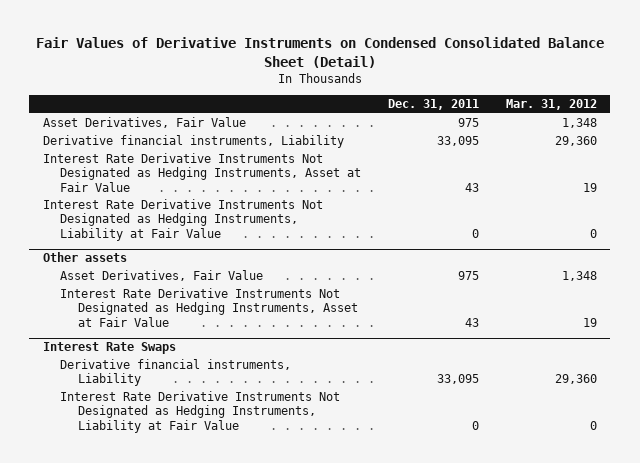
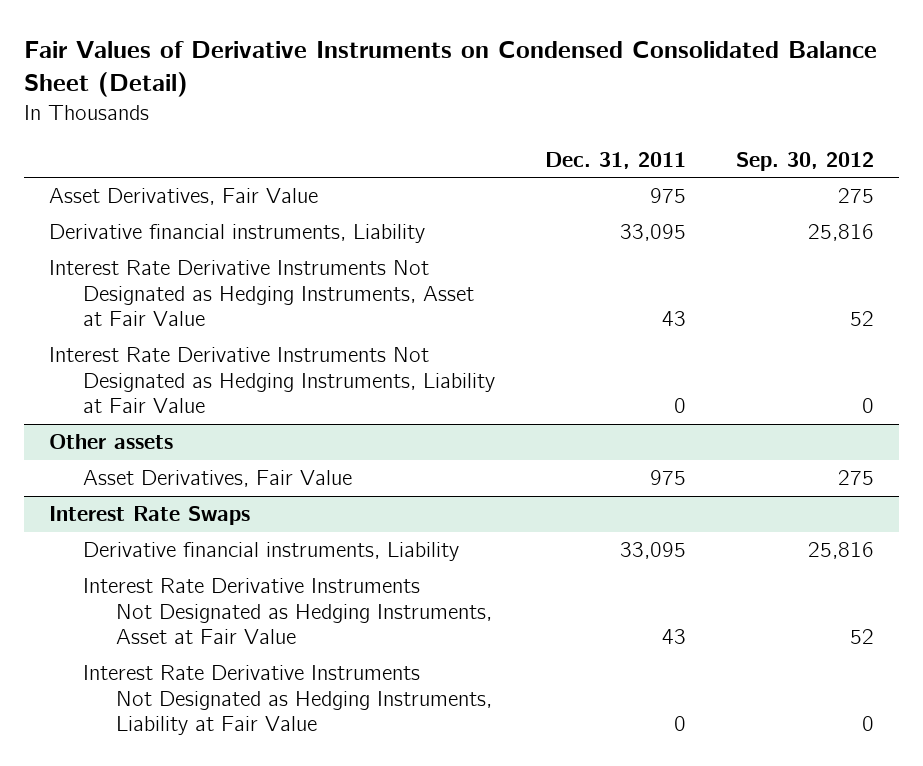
[505,99,597,111] Mar. 31, 2012 -> none
none -> [735,151,874,171] Sep. 30, 2012
[60,288,359,327] Interest Rate Derivative Instruments Not Designated as Hedging Instruments, Asset at Fair Value -> none
none -> [82,578,492,645] Interest Rate Derivative Instruments Not Designated as Hedging Instruments, Asset at Fair Value

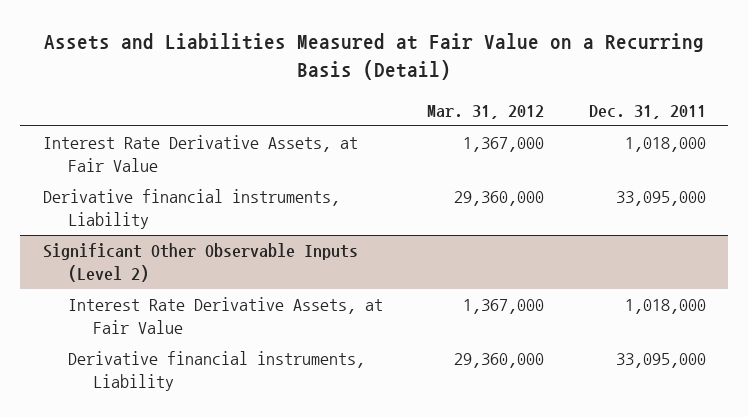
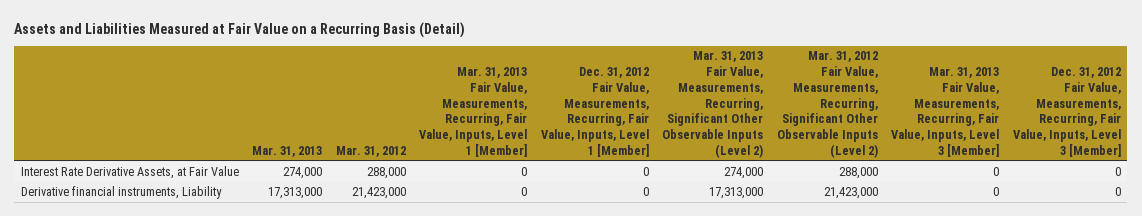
[588,104,706,119] Dec. 31, 2011 -> none
none -> [252,145,323,157] Mar. 31, 2013
none -> [419,67,528,157] Mar. 31, 2013 Fair Value, Measurements, Recurring, Fair Value, Inputs, Level 1 [Member]
none -> [540,67,649,157] Dec. 31, 2012 Fair Value, Measurements, Recurring, Fair Value, Inputs, Level 1 [Member]
none -> [662,51,764,158] Mar. 31, 2013 Fair Value, Measurements, Recurring, Significant Other Observable Inputs (Level 2)
none -> [776,51,878,158] Mar. 31, 2012 Fair Value, Measurements, Recurring, Significant Other Observable Inputs (Level 2)
none -> [891,67,1000,157] Mar. 31, 2013 Fair Value, Measurements, Recurring, Fair Value, Inputs, Level 3 [Member]
none -> [1012,67,1121,157] Dec. 31, 2012 Fair Value, Measurements, Recurring, Fair Value, Inputs, Level 3 [Member]
[42,243,358,282] Significant Other Observable Inputs (Level 2) -> none
[67,297,383,334] Interest Rate Derivative Assets, at Fair Value -> none
[67,351,365,391] Derivative financial instruments, Liability -> none
[463,137,545,153] 1,367,000 -> [366,167,406,180] 288,000
[454,191,545,207] 29,360,000 -> [351,187,406,200] 21,423,000

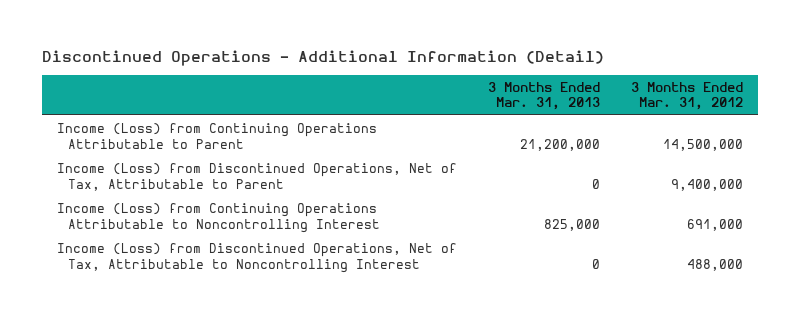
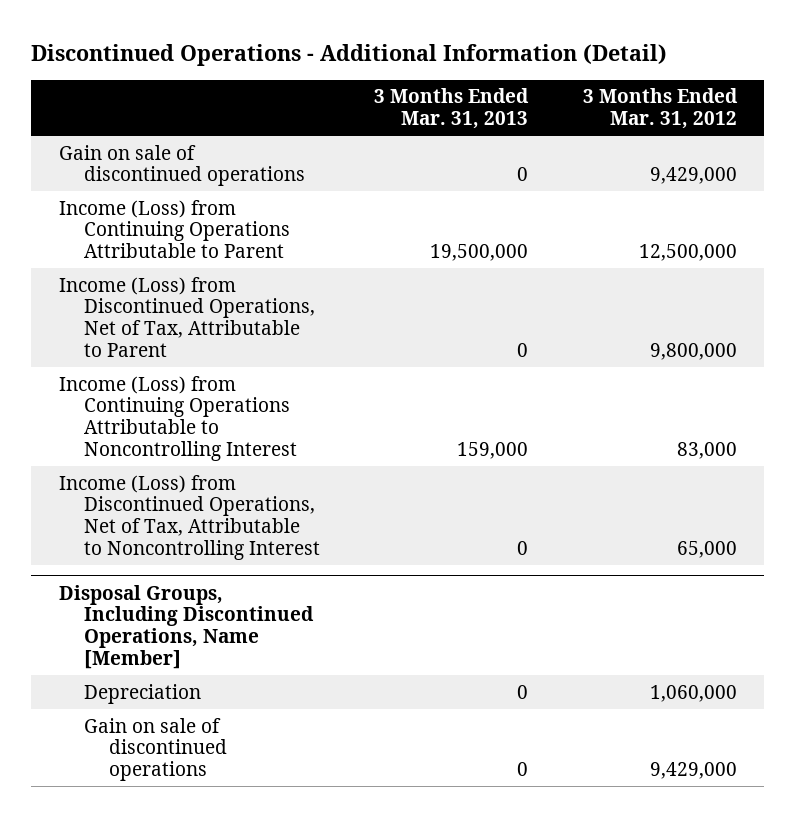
none -> [58,144,305,187] Gain on sale of discontinued operations
[520,138,601,151] 21,200,000 -> [430,244,529,262] 19,500,000
[662,138,743,151] 14,500,000 -> [639,244,738,262] 12,500,000
[670,178,743,191] 9,400,000 -> [650,343,738,361] 9,800,000
[544,218,601,231] 825,000 -> [457,442,529,460] 159,000
[686,218,743,231] 691,000 -> [677,442,738,460] 83,000
[686,258,743,271] 488,000 -> [677,541,738,559] 65,000
none -> [58,584,314,670] Disposal Groups, Including Discontinued Operations, Name [Member]
none -> [83,683,201,704] Depreciation
none -> [83,717,227,782] Gain on sale of discontinued operations

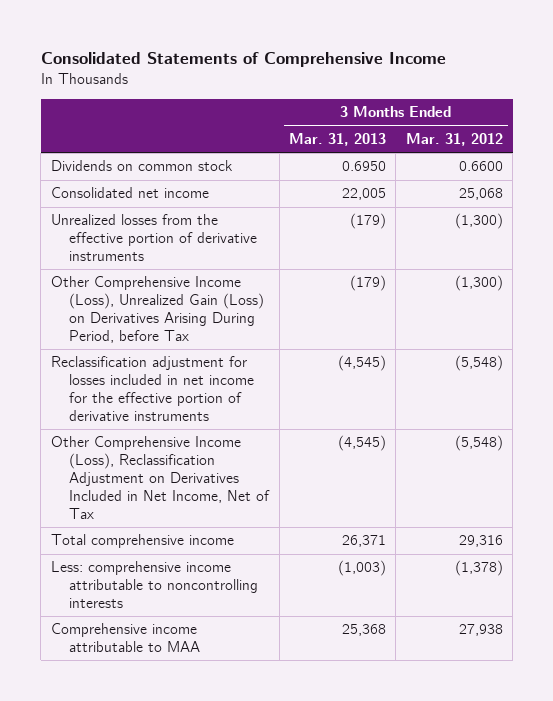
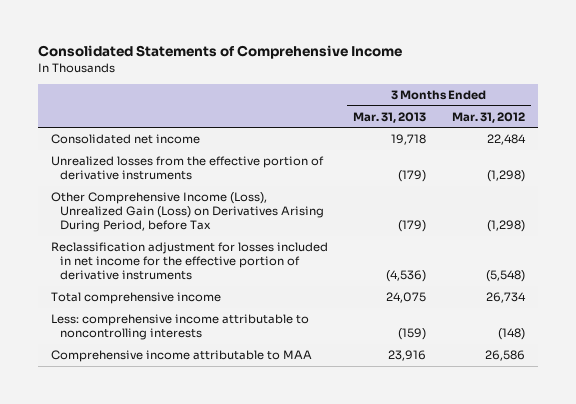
[50,160,233,172] Dividends on common stock -> none
[50,436,271,519] Other Comprehensive Income (Loss), Reclassification Adjustment on Derivatives Included in Net Income, Net of Tax -> none
[342,188,387,201] 22,005 -> [391,134,427,146] 19,718
[458,188,503,201] 25,068 -> [486,134,526,146] 22,484
[454,213,503,230] (1,300) -> [486,170,525,183] (1,298)
[454,275,503,292] (1,300) -> [486,220,525,233] (1,298)
[338,355,387,372] (4,545) -> [386,270,427,283] (4,536)
[342,535,387,548] 26,371 -> [386,292,427,304] 24,075
[458,535,503,548] 29,316 -> [485,292,526,304] 26,734
[338,560,387,577] (1,003) -> [398,328,427,341] (159)
[454,560,503,577] (1,378) -> [497,328,525,341] (148)
[342,624,387,637] 25,368 -> [388,350,427,362] 23,916
[458,624,503,637] 27,938 -> [484,350,525,362] 26,586

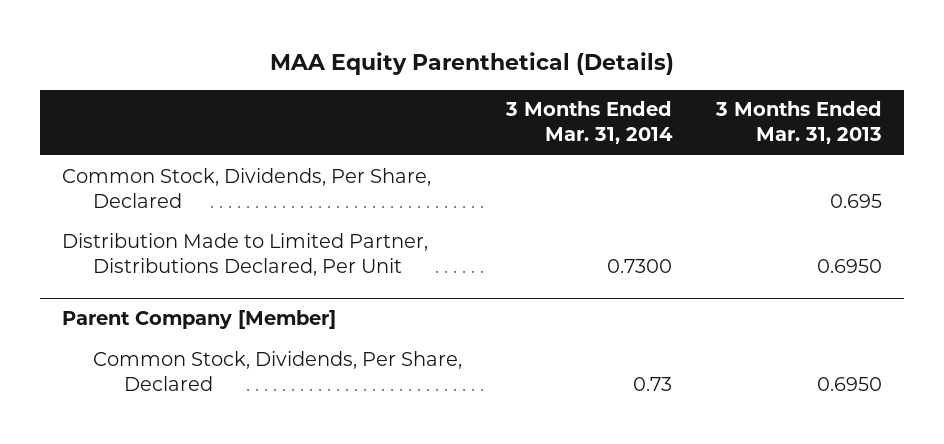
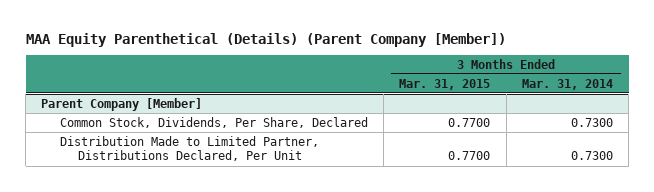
[269,52,674,76] MAA Equity Parenthetical (Details) -> [25,32,506,47] MAA Equity Parenthetical (Details) (Parent Company [Member])
[714,101,882,145] 3 Months Ended Mar. 31, 2013 -> none
none -> [399,78,491,90] Mar. 31, 2015
[62,167,432,208] Common Stock, Dividends, Per Share, Declared -> none
[62,232,429,276] Distribution Made to Limited Partner, Distributions Declared, Per Unit -> none
[632,376,672,391] 0.73 -> [571,117,614,127] 0.7300
none -> [59,135,319,162] Distribution Made to Limited Partner, Distributions Declared, Per Unit

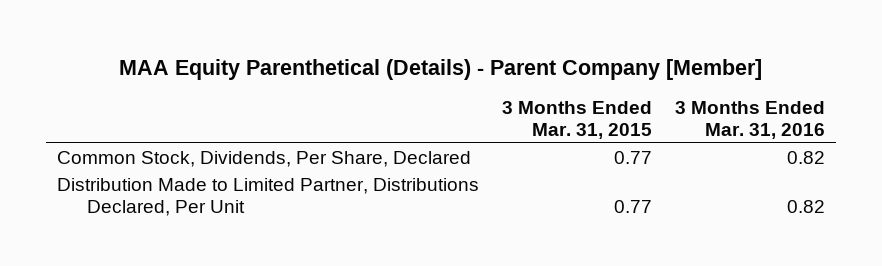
[25,32,506,47] MAA Equity Parenthetical (Details) (Parent Company [Member]) -> [119,59,763,81] MAA Equity Parenthetical (Details) - Parent Company [Member]
[522,78,614,90] Mar. 31, 2014 -> none
none -> [674,100,825,139] 3 Months Ended Mar. 31, 2016
[41,97,203,111] Parent Company [Member] -> none
[448,117,491,127] 0.7700 -> [614,150,653,164] 0.77
[448,151,491,161] 0.7700 -> [614,199,653,213] 0.77

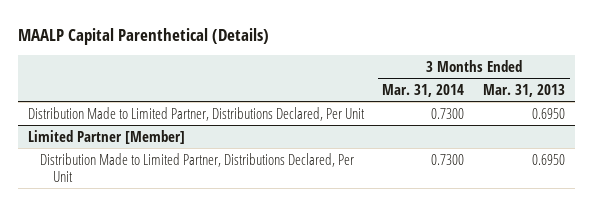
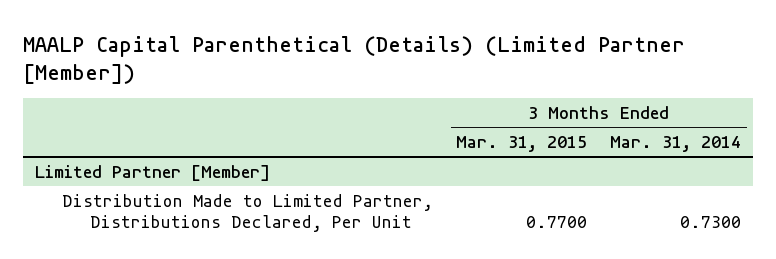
[18,27,270,45] MAALP Capital Parenthetical (Details) -> [23,35,686,85] MAALP Capital Parenthetical (Details) (Limited Partner [Member])
[483,84,566,98] Mar. 31, 2013 -> none
none -> [456,135,588,152] Mar. 31, 2015
[27,106,365,121] Distribution Made to Limited Partner, Distributions Declared, Per Unit -> none

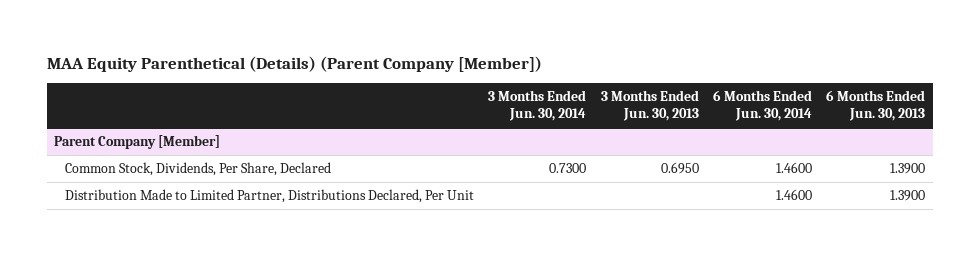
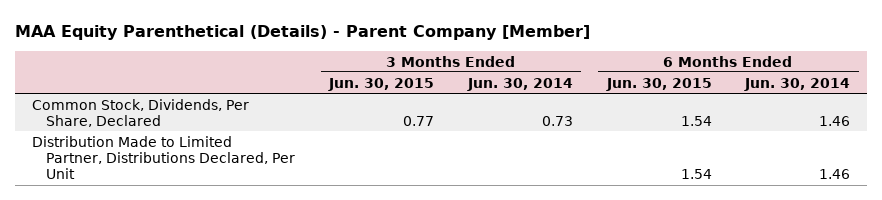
[46,55,542,72] MAA Equity Parenthetical (Details) (Parent Company [Member]) -> [14,24,590,40] MAA Equity Parenthetical (Details) - Parent Company [Member]
[600,90,699,122] 3 Months Ended Jun. 30, 2013 -> none
[826,90,926,122] 6 Months Ended Jun. 30, 2013 -> none
none -> [328,77,435,91] Jun. 30, 2015
none -> [605,77,712,91] Jun. 30, 2015
[54,135,221,150] Parent Company [Member] -> none
[549,163,587,174] 0.7300 -> [541,116,573,127] 0.73
[776,162,813,174] 1.4600 -> [819,116,851,127] 1.46
[776,189,813,201] 1.4600 -> [819,169,851,180] 1.46

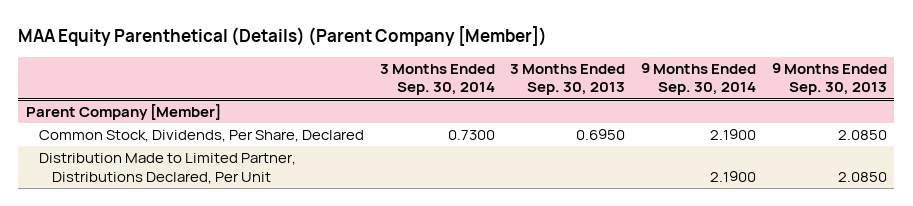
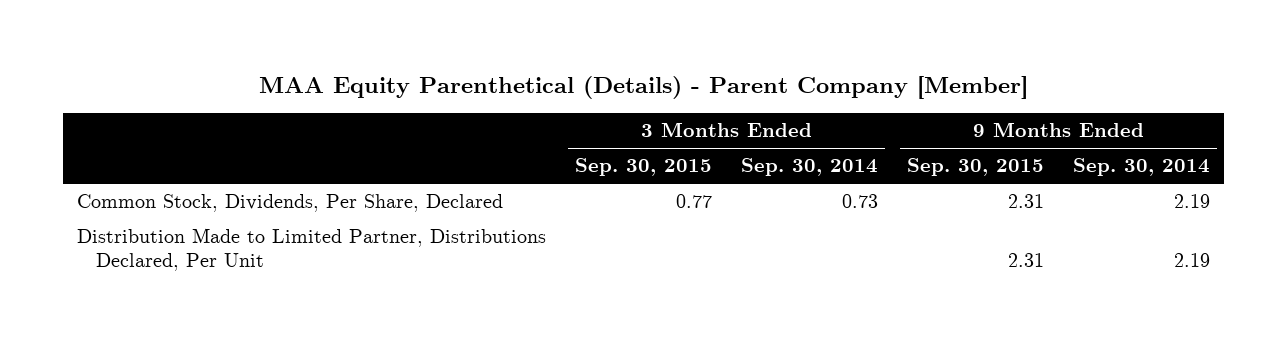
[18,25,548,46] MAA Equity Parenthetical (Details) (Parent Company [Member]) -> [258,76,1028,100] MAA Equity Parenthetical (Details) - Parent Company [Member]
[510,63,626,96] 3 Months Ended Sep. 30, 2013 -> none
[771,62,887,96] 9 Months Ended Sep. 30, 2013 -> none
none -> [575,158,713,177] Sep. 30, 2015
none -> [907,158,1045,177] Sep. 30, 2015
[26,104,222,121] Parent Company [Member] -> none
[447,130,495,141] 0.7300 -> [842,194,879,209] 0.73
[709,129,756,141] 2.1900 -> [1173,194,1210,209] 2.19
[709,170,756,182] 2.1900 -> [1173,252,1210,267] 2.19

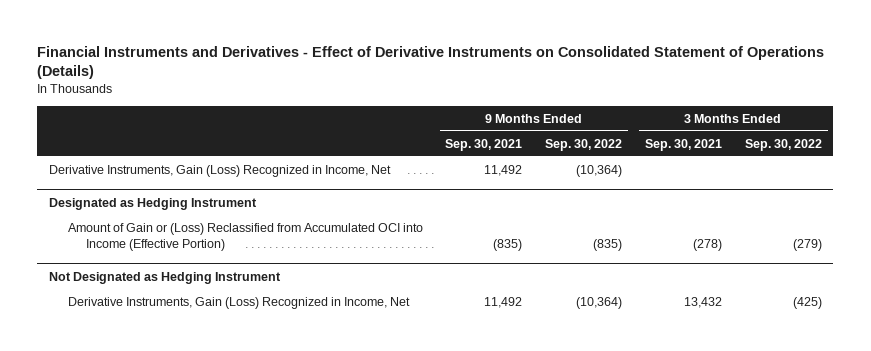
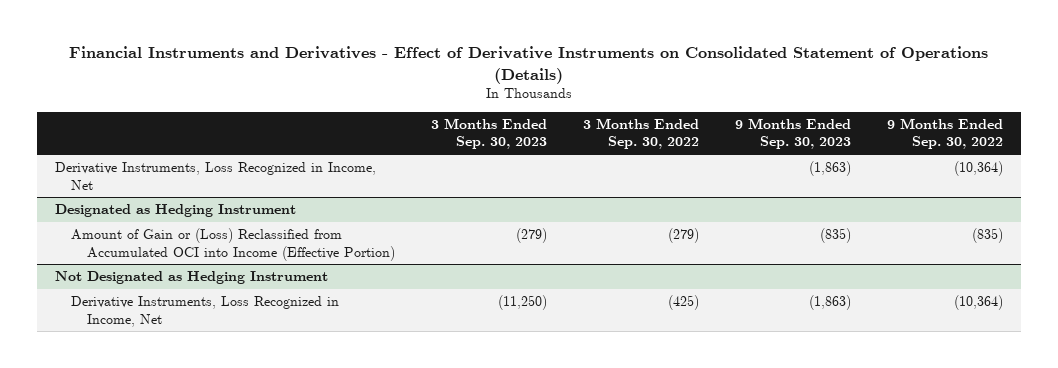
[445,138,523,151] Sep. 30, 2021 -> none
[645,138,723,151] Sep. 30, 2021 -> none
none -> [431,118,548,150] 3 Months Ended Sep. 30, 2023
none -> [735,118,852,150] 9 Months Ended Sep. 30, 2023
[48,164,391,177] Derivative Instruments, Gain (Loss) Recognized in Income, Net -> [55,162,377,190] Derivative Instruments, Loss Recognized in Income, Net
[67,296,410,309] Derivative Instruments, Gain (Loss) Recognized in Income, Net -> [71,296,340,327] Derivative Instruments, Loss Recognized in Income, Net

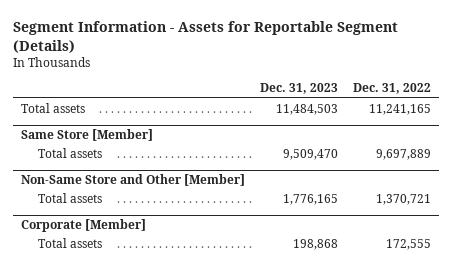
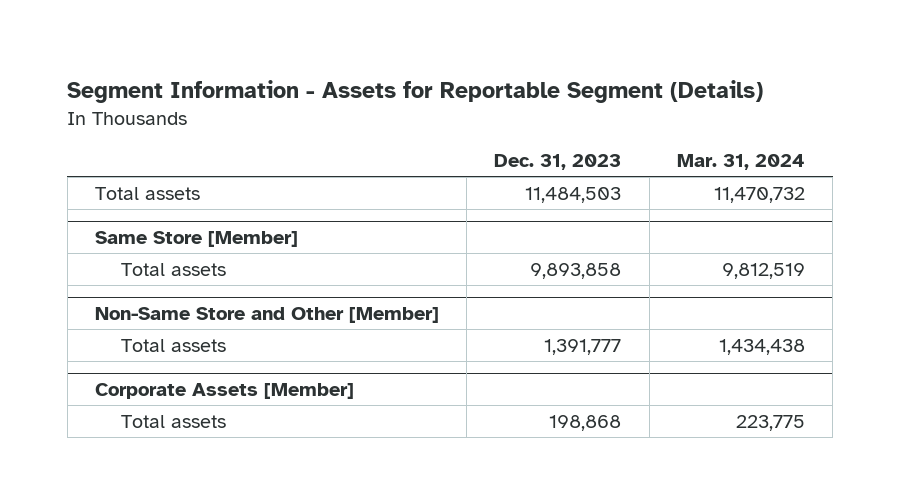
[353,83,432,95] Dec. 31, 2022 -> none
none -> [676,154,805,171] Mar. 31, 2024
[282,148,338,160] 9,509,470 -> [530,262,622,279] 9,893,858
[282,193,338,205] 1,776,165 -> [544,338,622,355] 1,391,777
[20,218,146,232] Corporate [Member] -> [94,383,354,400] Corporate Assets [Member]

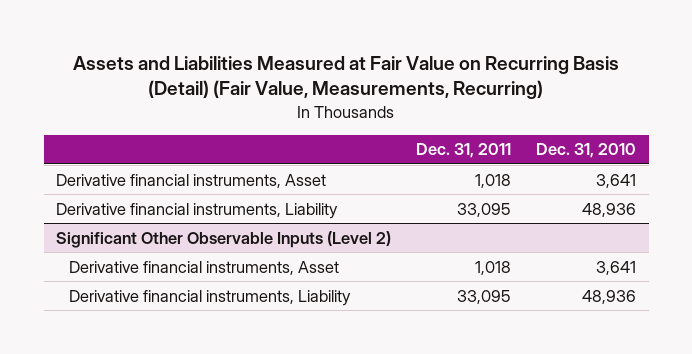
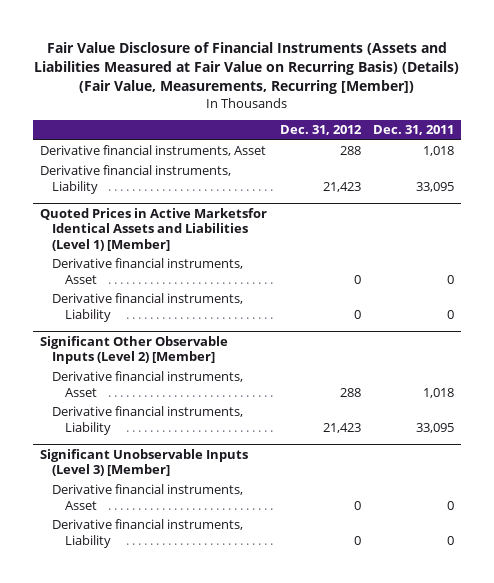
[73,55,620,100] Assets and Liabilities Measured at Fair Value on Recurring Basis (Detail) (Fair Value, Measurements, Recurring) -> [34,41,460,95] Fair Value Disclosure of Financial Instruments (Assets and Liabilities Measured at Fair Value on Recurring Basis) (Details) (Fair Value, Measurements, Recurring [Member])
[536,143,637,159] Dec. 31, 2010 -> none
none -> [279,125,362,136] Dec. 31, 2012
none -> [39,207,267,251] Quoted Prices in Active Marketsfor Identical Assets and Liabilities (Level 1) [Member]
none -> [52,258,244,284] Derivative financial instruments, Asset
none -> [52,293,244,322] Derivative financial instruments, Liability
[56,230,392,248] Significant Other Observable Inputs (Level 2) -> [39,335,228,365] Significant Other Observable Inputs (Level 2) [Member]
none -> [39,448,248,477] Significant Unobservable Inputs (Level 3) [Member]
none -> [52,484,244,510] Derivative financial instruments, Asset
none -> [52,519,244,548] Derivative financial instruments, Liability

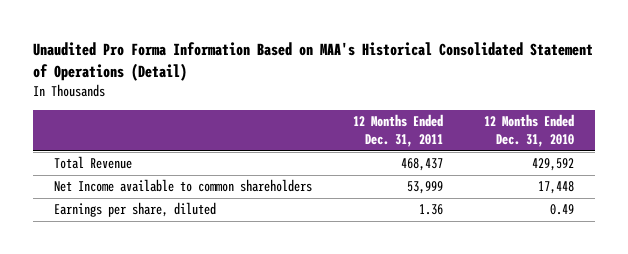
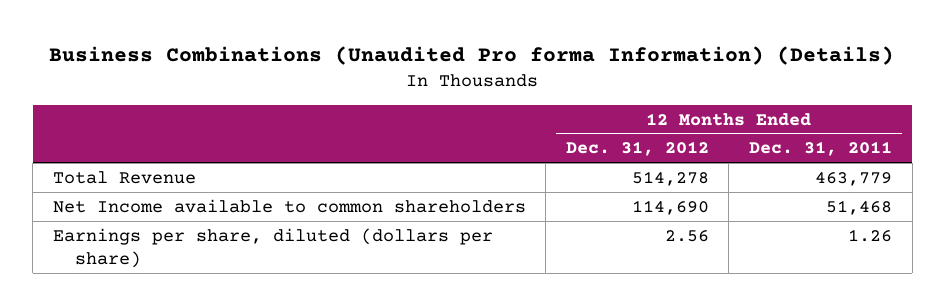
[33,41,594,81] Unaudited Pro Forma Information Based on MAA's Historical Consolidated Statement of Operations (Detail) -> [49,46,895,66] Business Combinations (Unaudited Pro forma Information) (Details)
[484,114,575,148] 12 Months Ended Dec. 31, 2010 -> none
none -> [565,141,709,157] Dec. 31, 2012
[400,158,443,172] 468,437 -> [815,171,893,186] 463,779
[406,181,443,195] 53,999 -> [826,199,893,215] 51,468
[53,202,216,218] Earnings per share, diluted -> [52,227,493,269] Earnings per share, diluted (dollars per share)
[418,204,443,216] 1.36 -> [848,228,893,242] 1.26

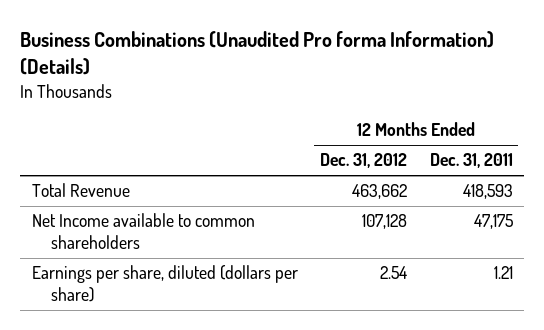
[631,170,709,186] 514,278 -> [352,184,408,200] 463,662
[815,171,893,186] 463,779 -> [462,184,513,200] 418,593
[631,199,709,215] 114,690 -> [362,214,408,230] 107,128
[826,199,893,215] 51,468 -> [473,214,513,230] 47,175
[664,229,709,242] 2.56 -> [380,266,408,280] 2.54
[848,228,893,242] 1.26 -> [493,266,513,280] 1.21

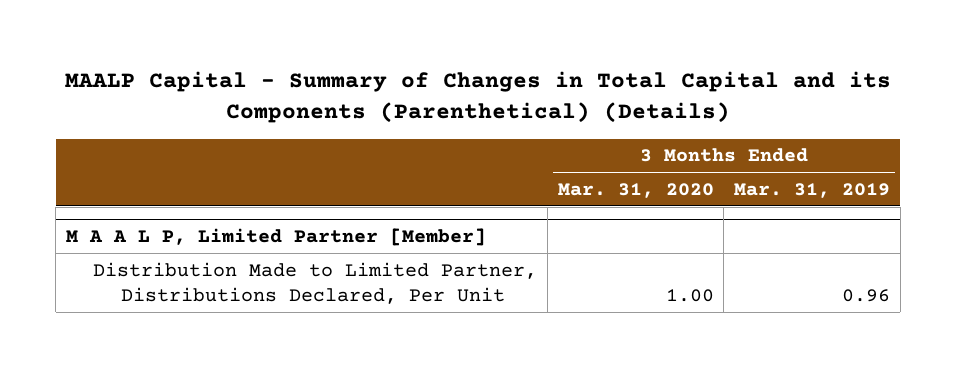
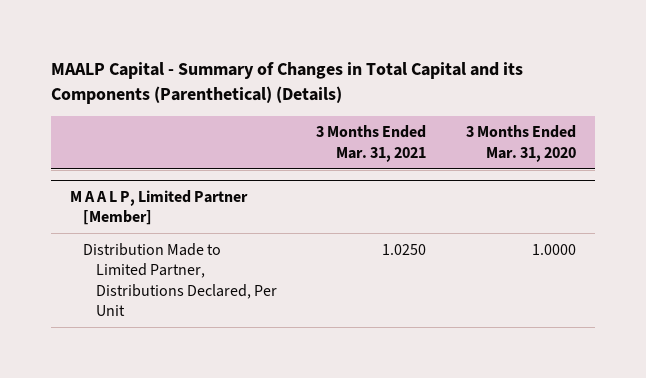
[733,182,890,198] Mar. 31, 2019 -> none
none -> [316,125,427,162] 3 Months Ended Mar. 31, 2021
[665,288,714,302] 1.00 -> [531,243,576,255] 1.0000

